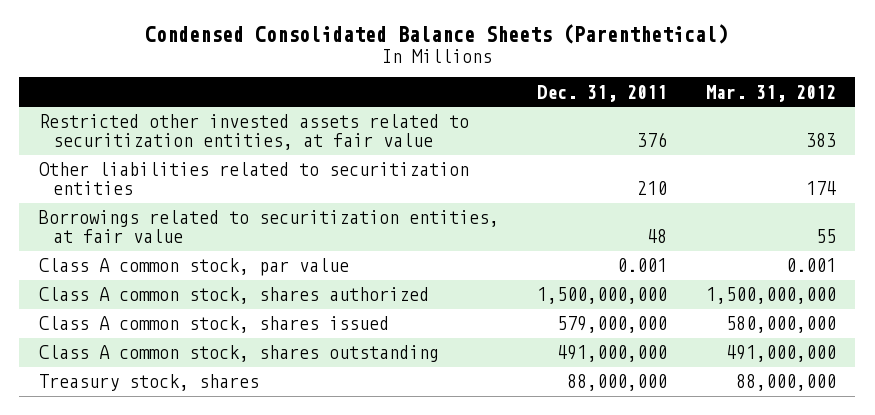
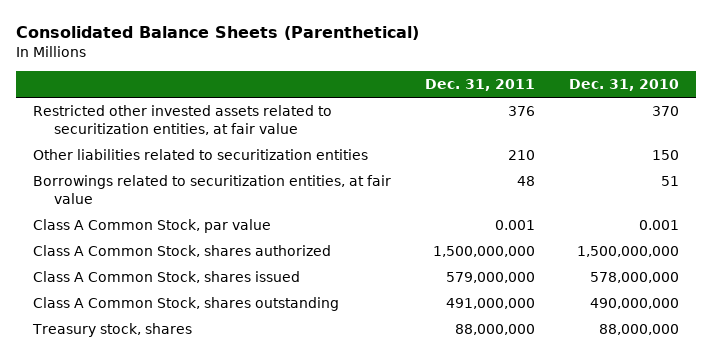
[145,24,729,45] Condensed Consolidated Balance Sheets (Parenthetical) -> [15,25,419,40] Consolidated Balance Sheets (Parenthetical)
[706,84,837,102] Mar. 31, 2012 -> none
none -> [568,79,679,92] Dec. 31, 2010
[38,258,349,277] Class A common stock, par value -> [32,219,271,234] Class A Common Stock, par value
[38,287,429,305] Class A common stock, shares authorized -> [32,245,331,258] Class A Common Stock, shares authorized
[38,316,389,334] Class A common stock, shares issued -> [32,271,300,284] Class A Common Stock, shares issued
[38,345,439,363] Class A common stock, shares outstanding -> [32,297,339,312] Class A Common Stock, shares outstanding

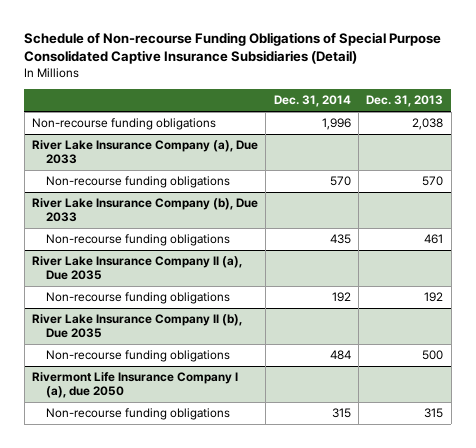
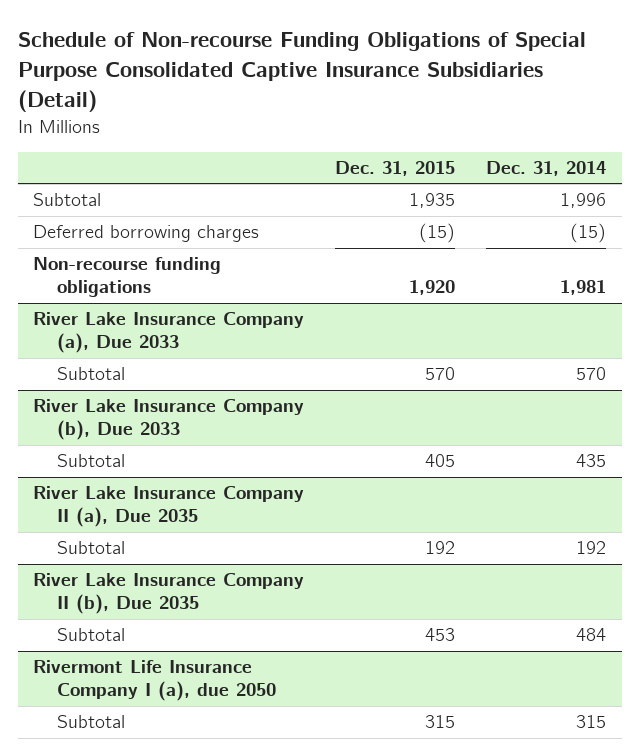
[366,95,444,108] Dec. 31, 2013 -> none
none -> [335,161,456,177] Dec. 31, 2015
none -> [33,193,102,207] Subtotal
none -> [33,225,260,243] Deferred borrowing charges
[321,118,351,131] 1,996 -> [560,280,607,296] 1,981
[45,176,230,189] Non-recourse funding obligations -> none
none -> [57,367,126,381] Subtotal
[45,234,230,247] Non-recourse funding obligations -> [57,454,126,468] Subtotal
[45,292,230,305] Non-recourse funding obligations -> [57,541,126,555] Subtotal
[45,350,230,363] Non-recourse funding obligations -> [57,628,126,642] Subtotal
[45,408,230,421] Non-recourse funding obligations -> [57,715,126,729] Subtotal

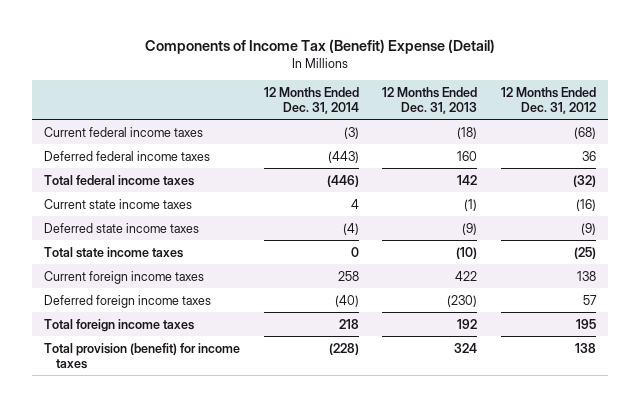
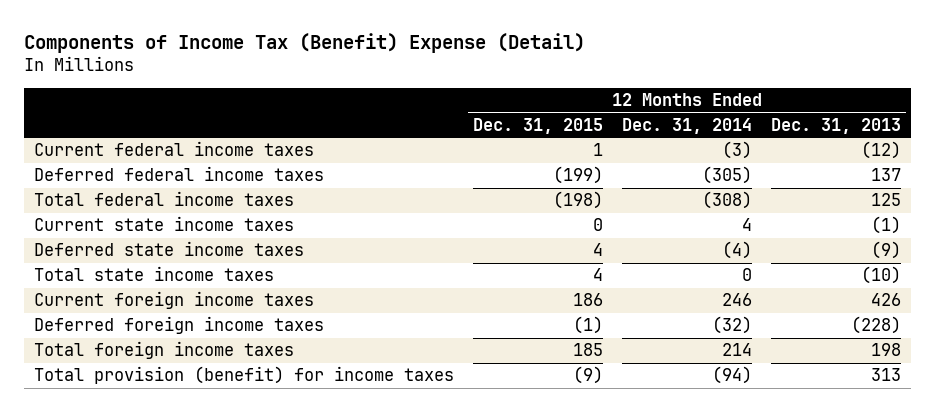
[501,86,597,114] 12 Months Ended Dec. 31, 2012 -> none
none -> [472,117,603,134] Dec. 31, 2015
[457,126,478,139] (18) -> [861,141,902,160] (12)
[327,150,359,163] (443) -> [701,166,752,185] (305)
[457,150,478,161] 160 -> [871,168,902,182] 137
[326,174,359,187] (446) -> [701,191,752,210] (308)
[457,174,478,185] 142 -> [871,193,902,207] 125
[337,270,359,281] 258 -> [721,293,752,307] 246
[455,270,478,281] 422 -> [871,293,902,307] 426
[334,294,359,307] (40) -> [711,316,752,335] (32)
[447,294,478,307] (230) -> [851,316,902,335] (228)
[338,318,359,329] 218 -> [721,343,752,357] 214
[457,318,478,329] 192 -> [871,343,902,357] 198
[328,342,359,355] (228) -> [711,366,752,385] (94)
[454,342,478,353] 324 -> [871,368,902,382] 313

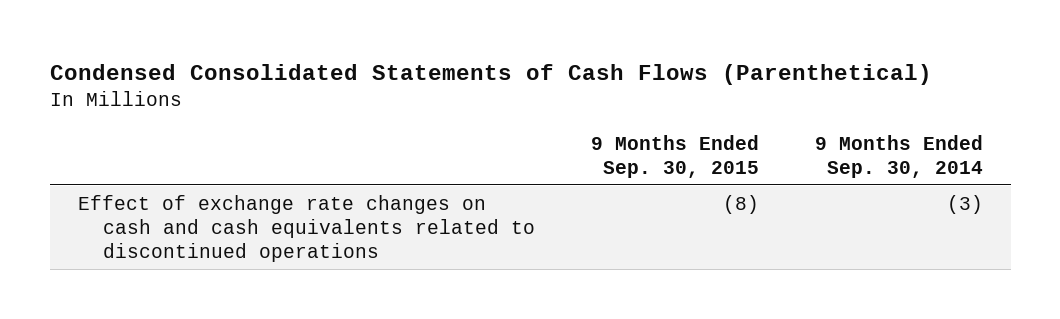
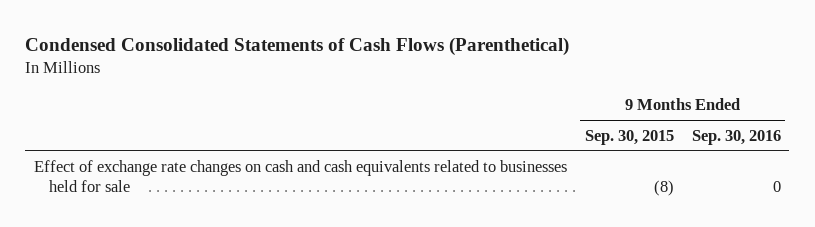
[814,134,983,178] 9 Months Ended Sep. 30, 2014 -> none
none -> [691,129,781,145] Sep. 30, 2016
[77,194,535,262] Effect of exchange rate changes on cash and cash equivalents related to discontinued operations -> [34,159,568,192] Effect of exchange rate changes on cash and cash equivalents related to businesses held for sale

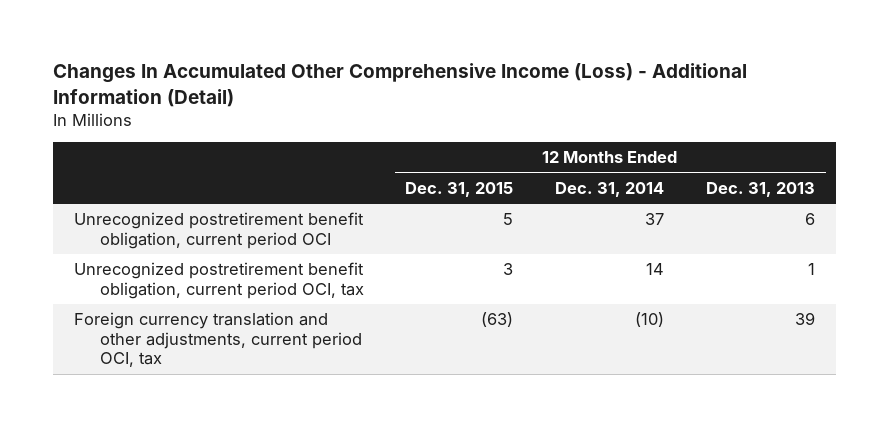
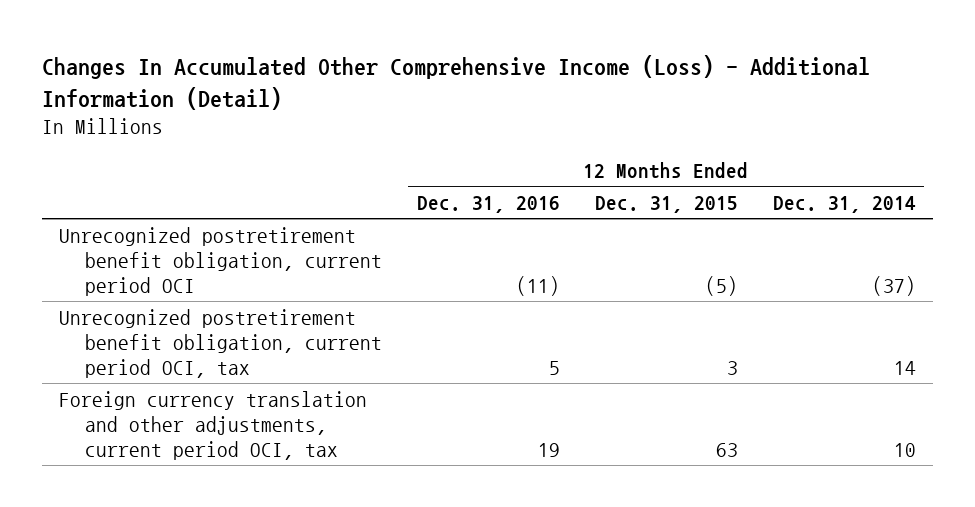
[706,181,816,197] Dec. 31, 2013 -> none
none -> [417,195,561,213] Dec. 31, 2016
[503,213,514,226] 5 -> [704,276,738,297] (5)
[645,213,665,226] 37 -> [871,276,916,297] (37)
[481,312,514,328] (63) -> [715,443,738,458] 63
[635,312,665,328] (10) -> [893,443,916,458] 10

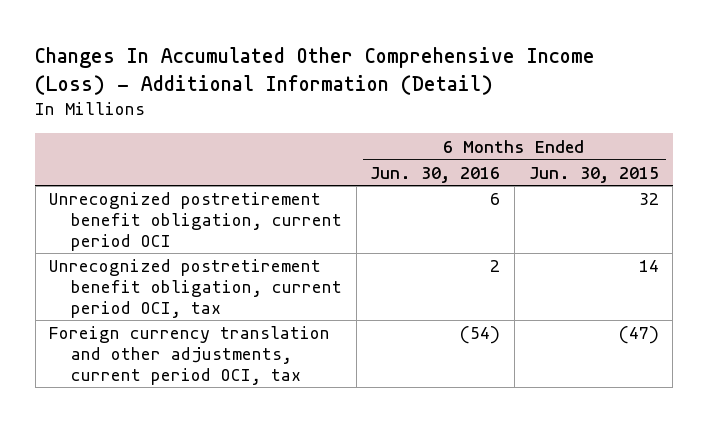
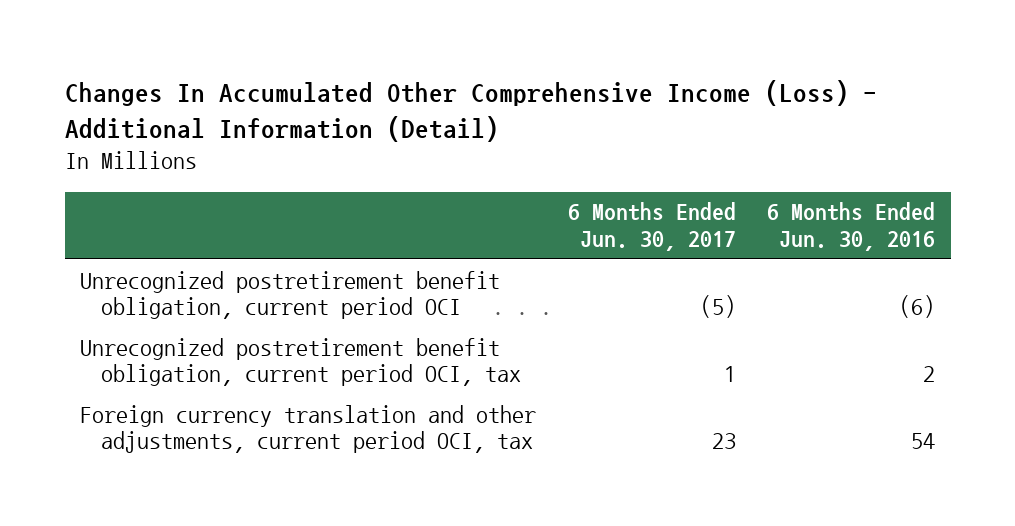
[528,166,659,183] Jun. 30, 2015 -> none
none -> [567,202,736,252] 6 Months Ended Jun. 30, 2017
[490,193,501,206] 6 -> [899,295,936,319] (6)
[460,326,501,345] (54) -> [911,433,936,450] 54

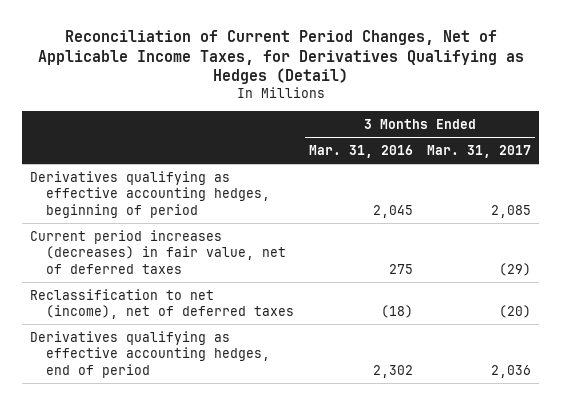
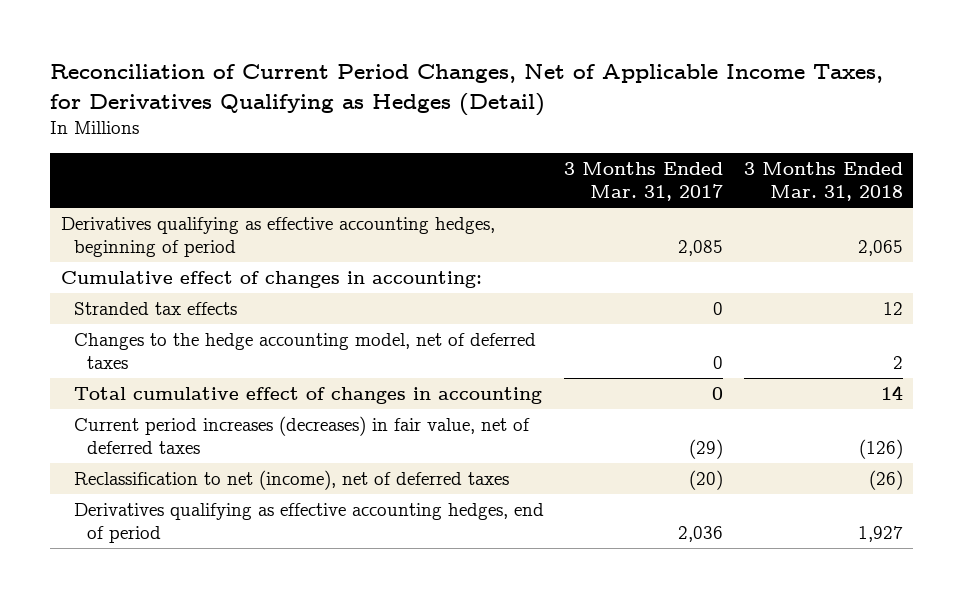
[308,144,413,158] Mar. 31, 2016 -> none
none -> [744,161,904,202] 3 Months Ended Mar. 31, 2018
none -> [60,270,482,288] Cumulative effect of changes in accounting:
none -> [73,301,237,315] Stranded tax effects
none -> [73,332,536,370] Changes to the hedge accounting model, net of deferred taxes
none -> [73,386,542,404] Total cumulative effect of changes in accounting

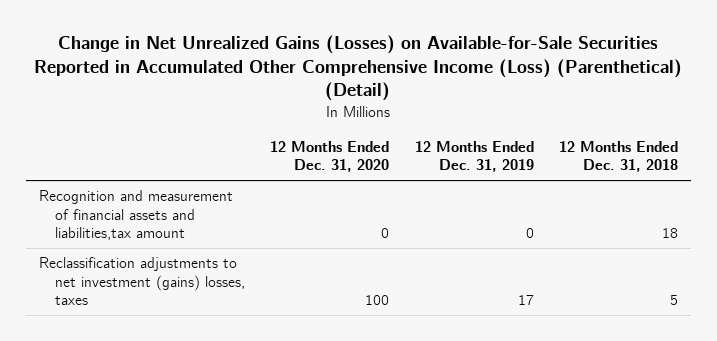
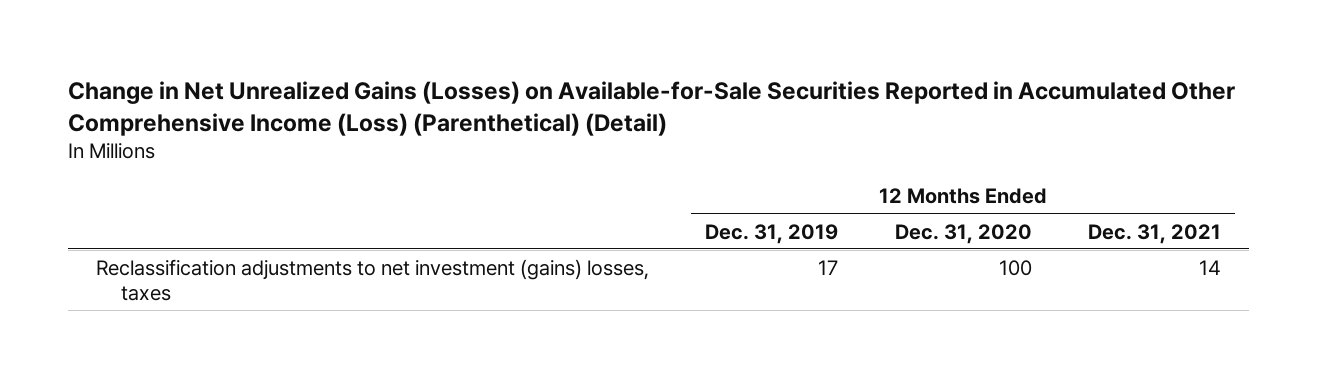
[559,140,679,173] 12 Months Ended Dec. 31, 2018 -> none
none -> [1087,223,1221,244] Dec. 31, 2021
[38,190,233,240] Recognition and measurement of financial assets and liabilities,tax amount -> none

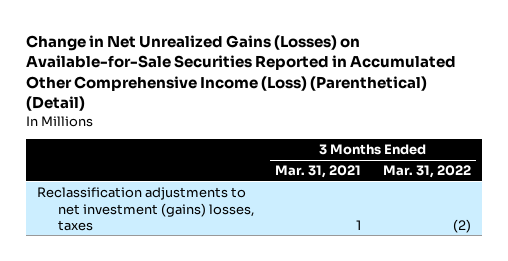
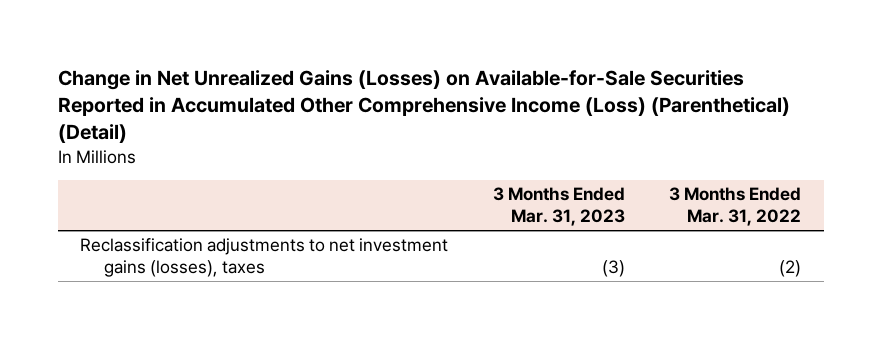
[275,165,362,179] Mar. 31, 2021 -> none
none -> [492,187,625,227] 3 Months Ended Mar. 31, 2023
[36,187,254,231] Reclassification adjustments to net investment (gains) losses, taxes -> [80,238,449,278] Reclassification adjustments to net investment gains (losses), taxes

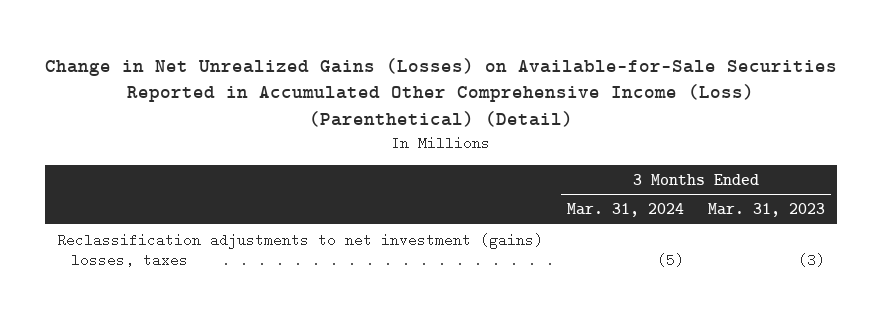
[669,187,802,227] 3 Months Ended Mar. 31, 2022 -> none
none -> [567,203,685,218] Mar. 31, 2024
[80,238,449,278] Reclassification adjustments to net investment gains (losses), taxes -> [57,232,544,268] Reclassification adjustments to net investment (gains) losses, taxes

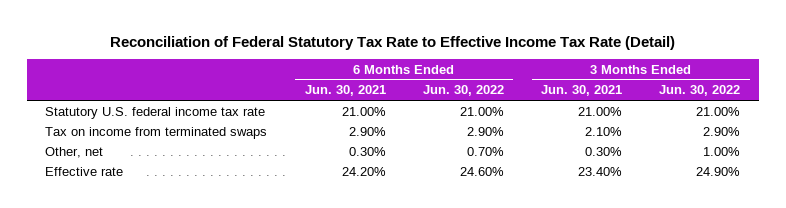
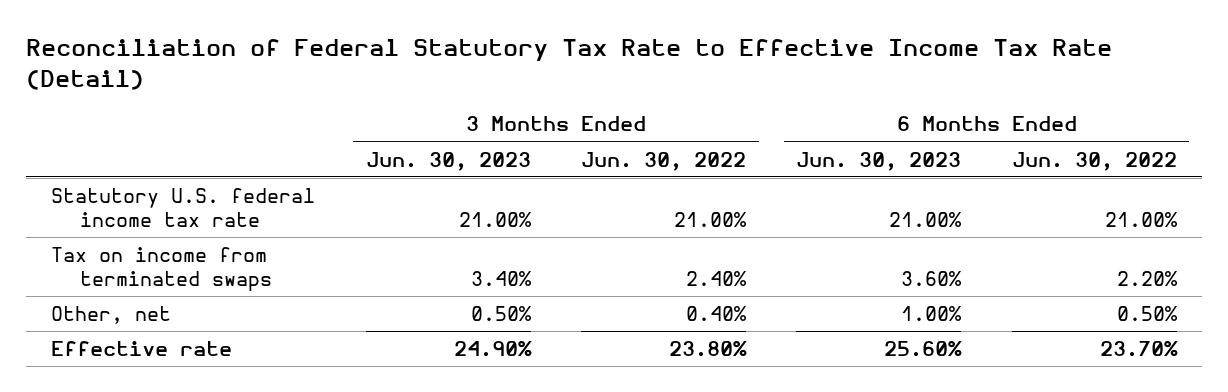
[304,85,386,97] Jun. 30, 2021 -> none
[541,85,623,97] Jun. 30, 2021 -> none
none -> [365,151,531,171] Jun. 30, 2023
none -> [796,151,962,171] Jun. 30, 2023
[466,126,504,136] 2.90% -> [1116,271,1178,287] 2.20%
[703,126,741,136] 2.90% -> [685,271,747,287] 2.40%
[466,146,504,156] 0.70% -> [1116,306,1178,322] 0.50%
[703,146,741,156] 1.00% -> [685,306,747,322] 0.40%
[459,166,504,176] 24.60% -> [1099,341,1178,358] 23.70%
[696,166,741,176] 24.90% -> [668,341,747,358] 23.80%

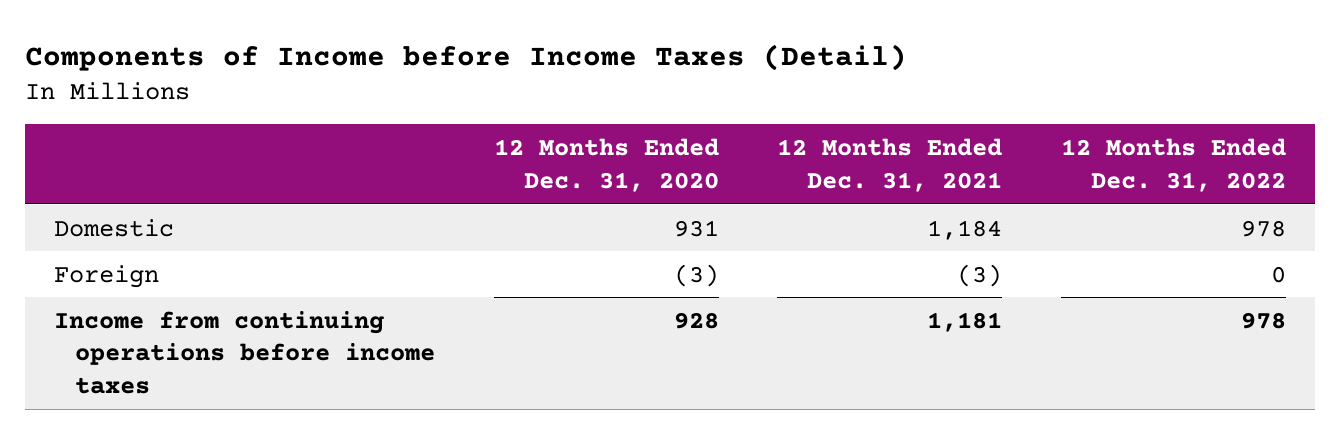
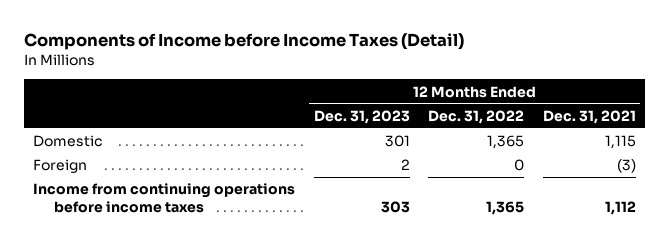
[493,138,719,192] 12 Months Ended Dec. 31, 2020 -> none
none -> [313,109,410,124] Dec. 31, 2023
[927,219,1003,240] 1,184 -> [604,135,636,150] 1,115
[1240,219,1286,237] 978 -> [487,135,525,150] 1,365
[927,311,1003,332] 1,181 -> [604,201,636,216] 1,112
[1240,311,1286,329] 978 -> [486,201,525,216] 1,365

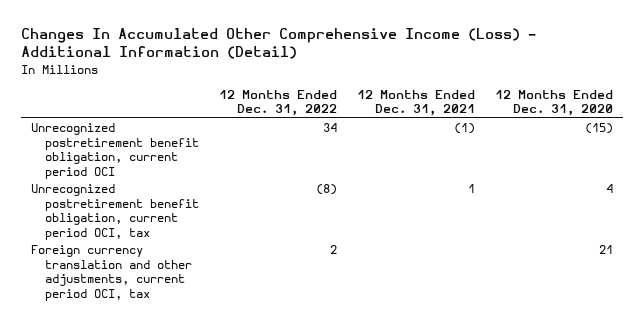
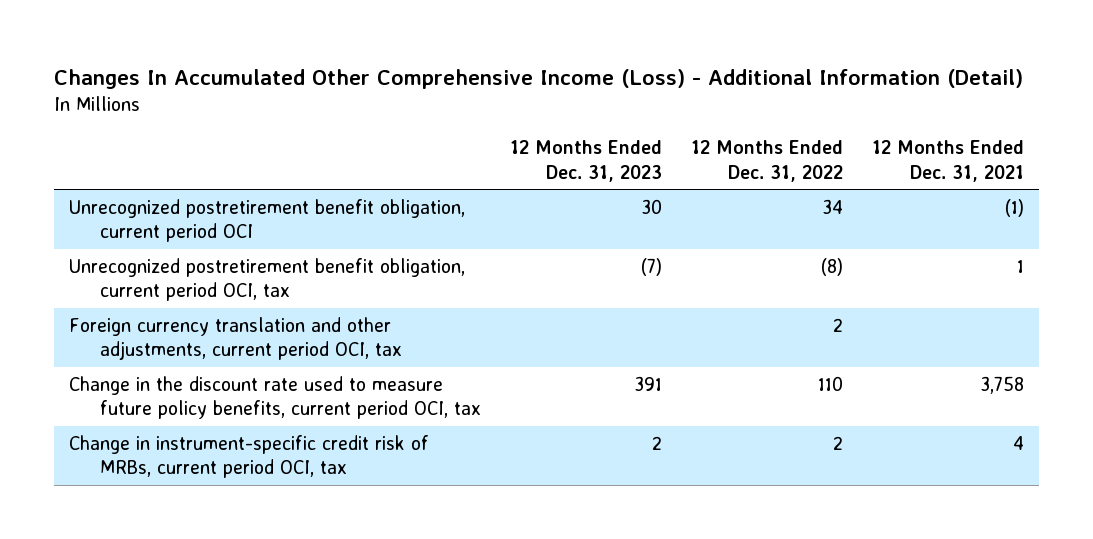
[495,89,614,117] 12 Months Ended Dec. 31, 2020 -> none
none -> [509,139,662,182] 12 Months Ended Dec. 31, 2023
none -> [68,375,481,420] Change in the discount rate used to measure future policy benefits, current period OCI, tax
none -> [68,434,429,479] Change in instrument-specific credit risk of MRBs, current period OCI, tax

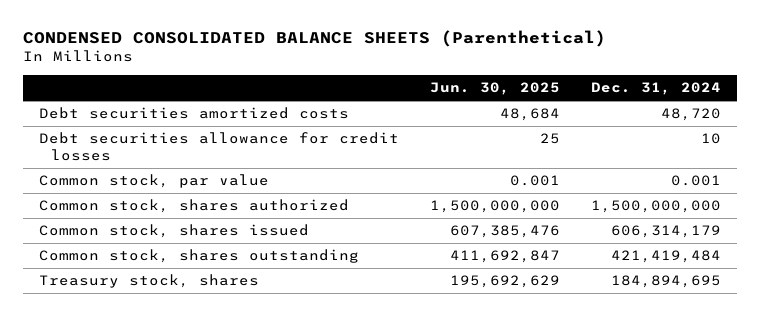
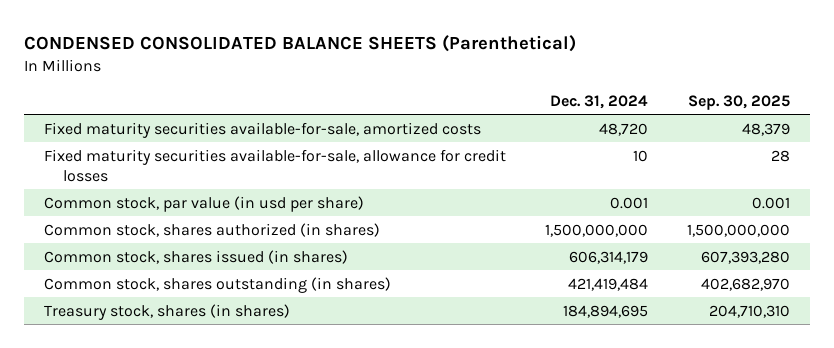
[429,82,560,96] Jun. 30, 2025 -> none
none -> [688,94,791,110] Sep. 30, 2025
[38,107,349,120] Debt securities amortized costs -> [43,121,481,138] Fixed maturity securities available-for-sale, amortized costs
[38,132,399,162] Debt securities allowance for credit losses -> [43,148,506,182] Fixed maturity securities available-for-sale, allowance for credit losses
[38,174,269,189] Common stock, par value -> [43,195,364,212] Common stock, par value (in usd per share)
[38,199,349,214] Common stock, shares authorized -> [43,222,380,237] Common stock, shares authorized (in shares)
[38,224,309,239] Common stock, shares issued -> [43,249,348,264] Common stock, shares issued (in shares)
[38,249,359,264] Common stock, shares outstanding -> [43,276,391,293] Common stock, shares outstanding (in shares)
[38,274,259,289] Treasury stock, shares -> [43,303,290,320] Treasury stock, shares (in shares)

